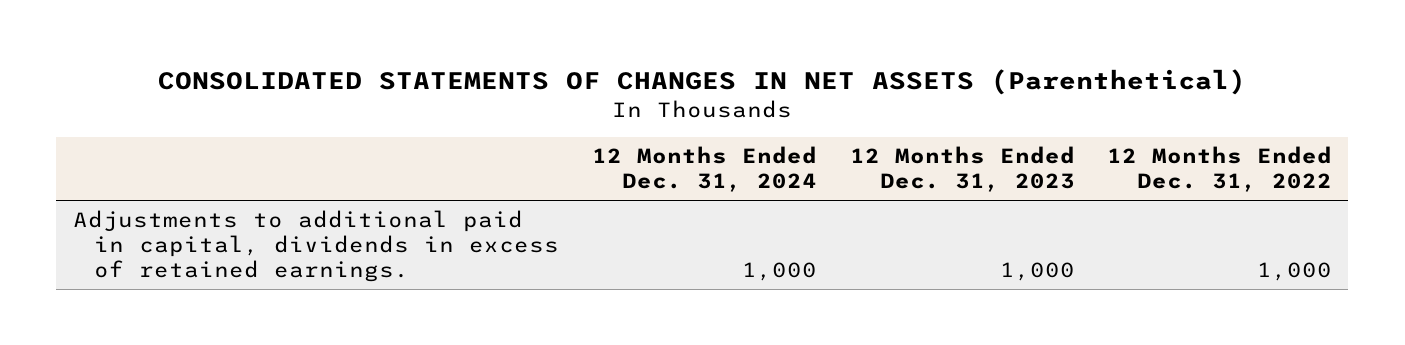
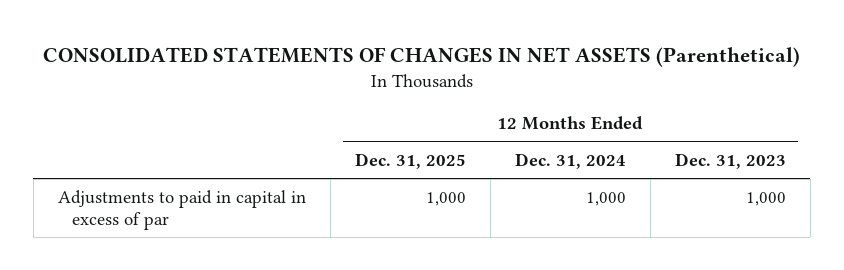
[1107,146,1333,193] 12 Months Ended Dec. 31, 2022 -> none
none -> [354,152,466,169] Dec. 31, 2025
[72,210,560,283] Adjustments to additional paid in capital, dividends in excess of retained earnings. -> [57,190,306,231] Adjustments to paid in capital in excess of par

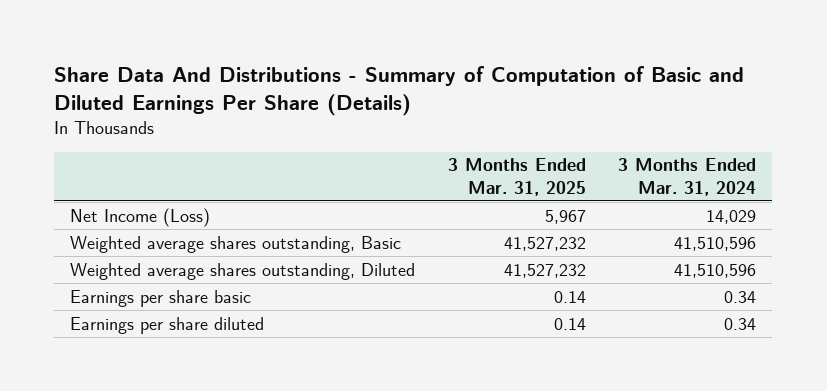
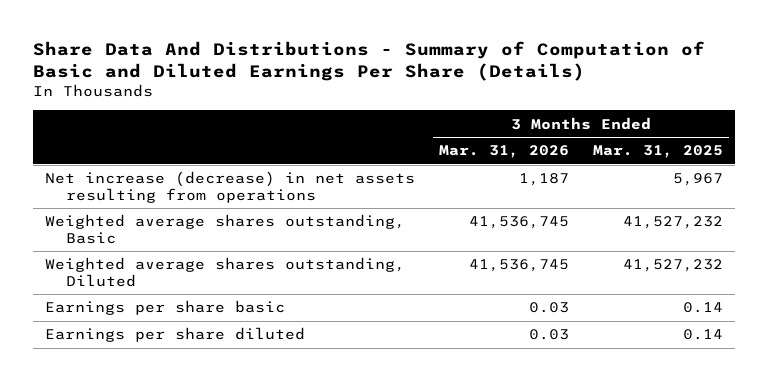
[618,158,757,196] 3 Months Ended Mar. 31, 2024 -> none
none -> [438,145,569,159] Mar. 31, 2026
[70,207,211,227] Net Income (Loss) -> [44,171,415,204] Net increase (decrease) in net assets resulting from operations

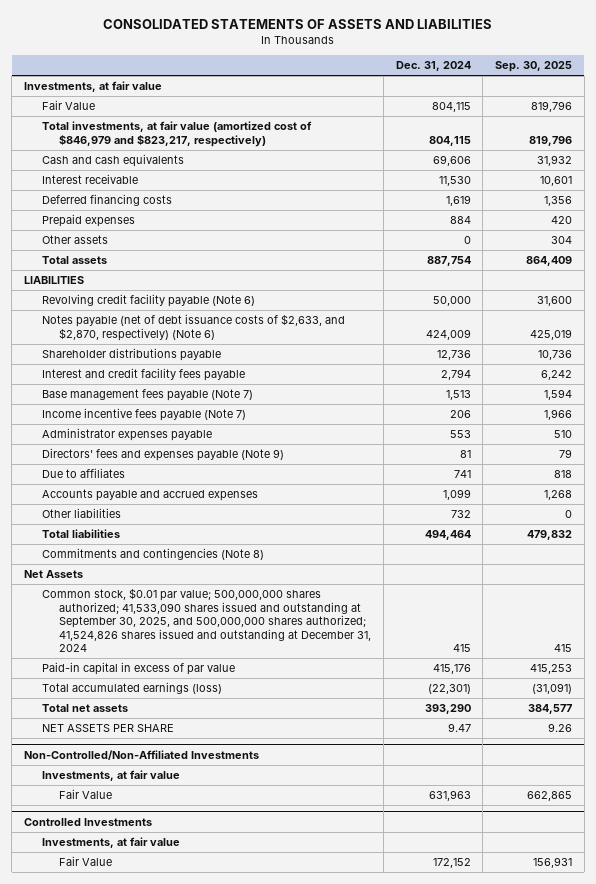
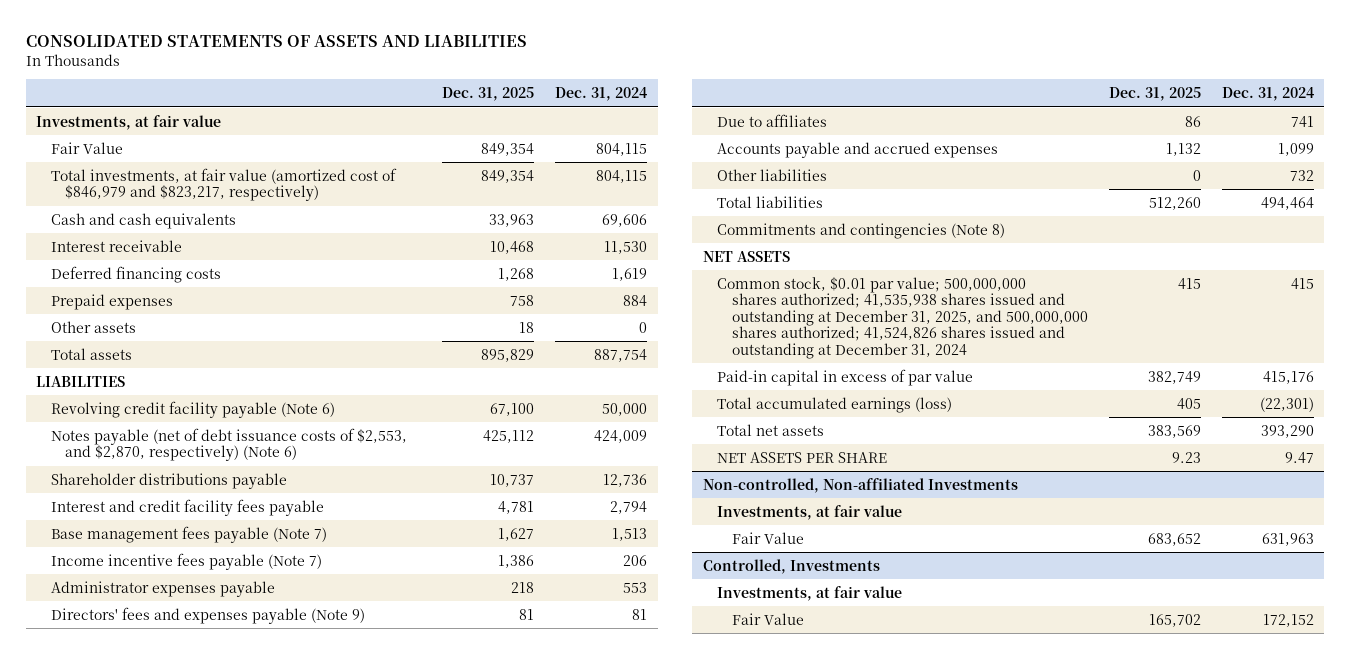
[495,61,573,73] Sep. 30, 2025 -> none
none -> [442,86,535,101] Dec. 31, 2025
[41,314,345,341] Notes payable (net of debt issuance costs of $2,633, and $2,870, respectively) (Note 6) -> [50,427,407,462] Notes payable (net of debt issuance costs of $2,553, and $2,870, respectively) (Note 6)
[23,570,83,579] Net Assets -> [702,250,790,262] NET ASSETS
[41,588,372,653] Common stock, $0.01 par value; 500,000,000 shares authorized; 41,533,090 shares issued and outstanding at September 30, 2025, and 500,000,000 shares authorized; 41,524,826 shares issued and outstanding at December 31, 2024 -> [717,276,1088,359] Common stock, $0.01 par value; 500,000,000 shares authorized; 41,535,938 shares issued and outstanding at December 31, 2025, and 500,000,000 shares authorized; 41,524,826 shares issued and outstanding at December 31, 2024
[23,749,259,760] Non-Controlled/Non-Affiliated Investments -> [702,477,1018,493] Non-controlled, Non-affiliated Investments
[23,817,152,826] Controlled Investments -> [702,558,880,574] Controlled, Investments

